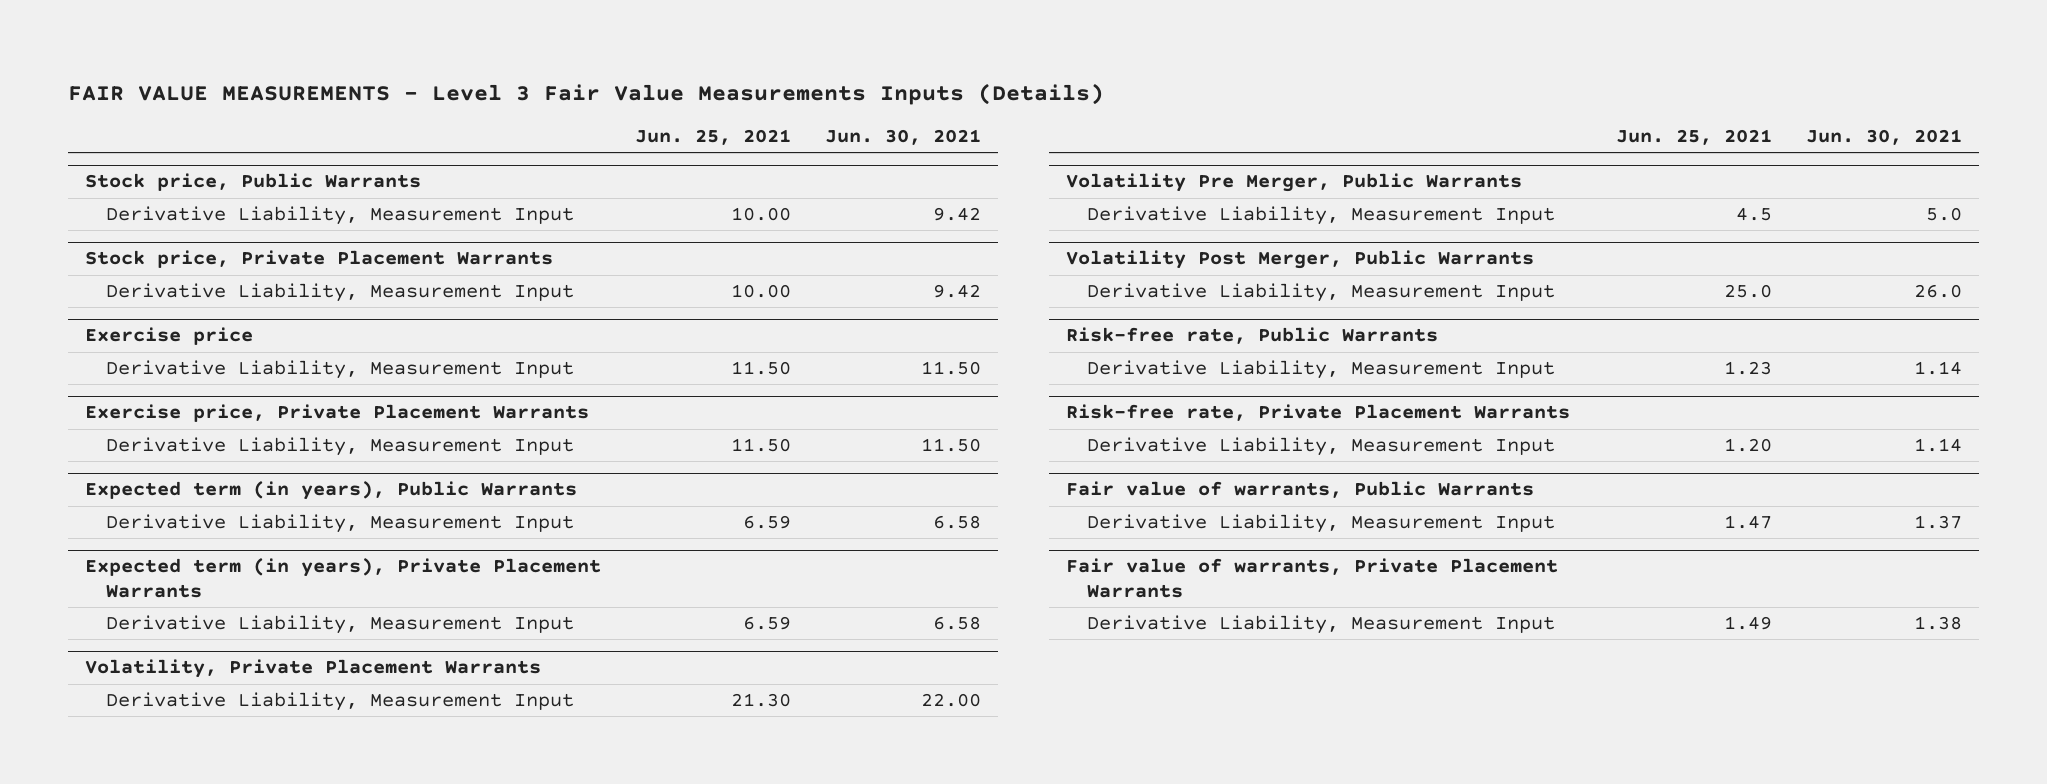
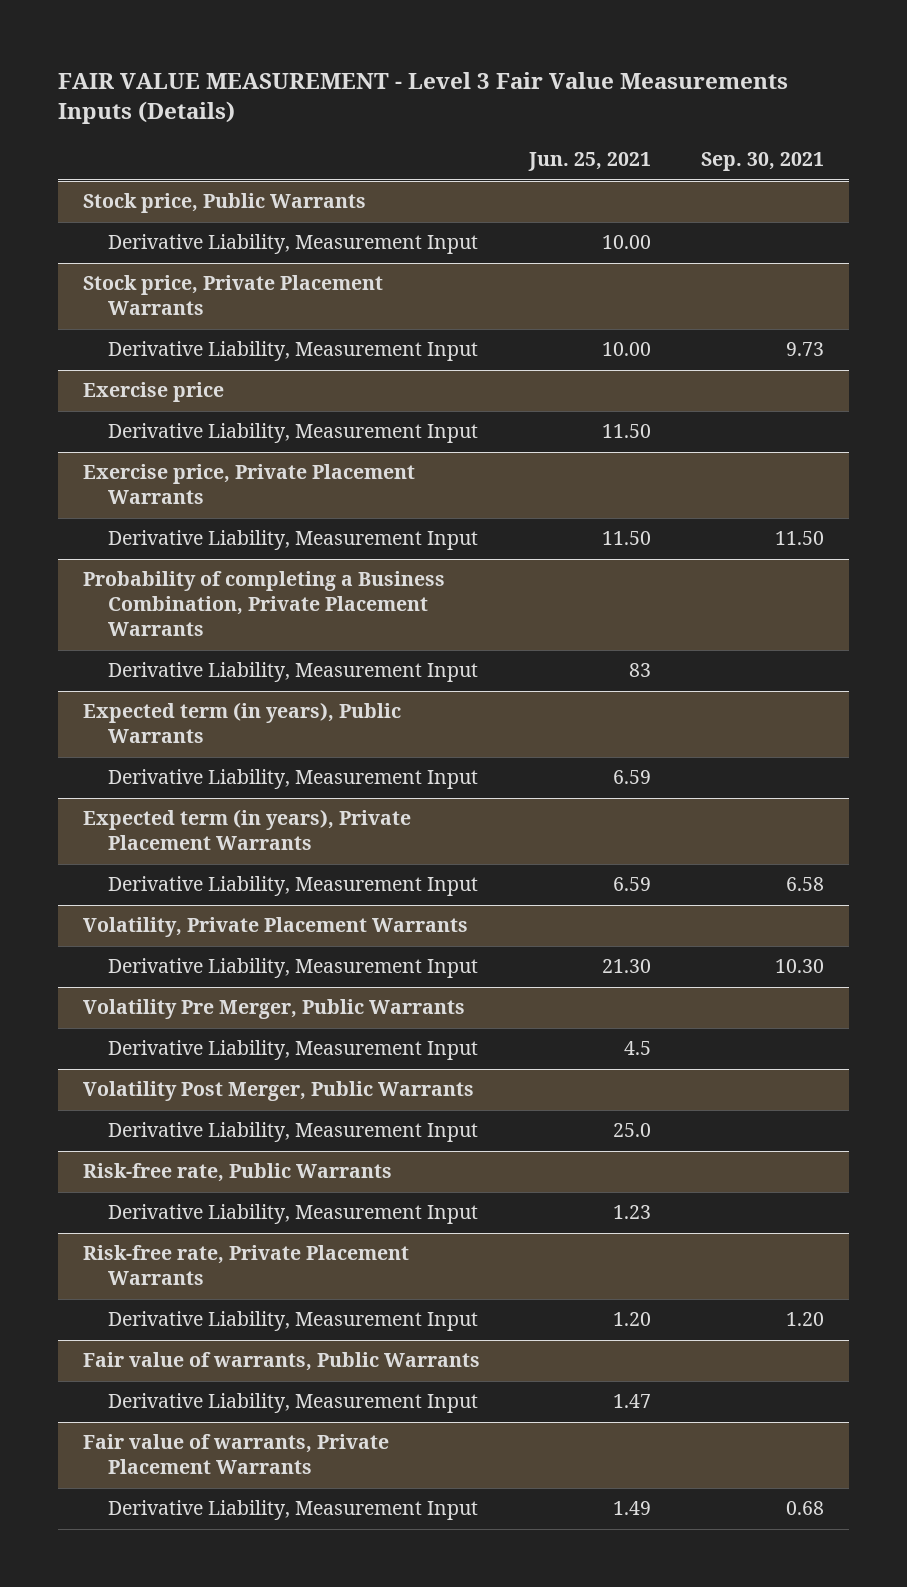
[68,82,1105,105] FAIR VALUE MEASUREMENTS - Level 3 Fair Value Measurements Inputs (Details) -> [58,71,789,125] FAIR VALUE MEASUREMENT - Level 3 Fair Value Measurements Inputs (Details)
[825,129,982,146] Jun. 30, 2021 -> none
none -> [701,152,825,172] Sep. 30, 2021
none -> [82,571,445,637] Probability of completing a Business Combination, Private Placement Warrants
none -> [107,662,478,683] Derivative Liability, Measurement Input

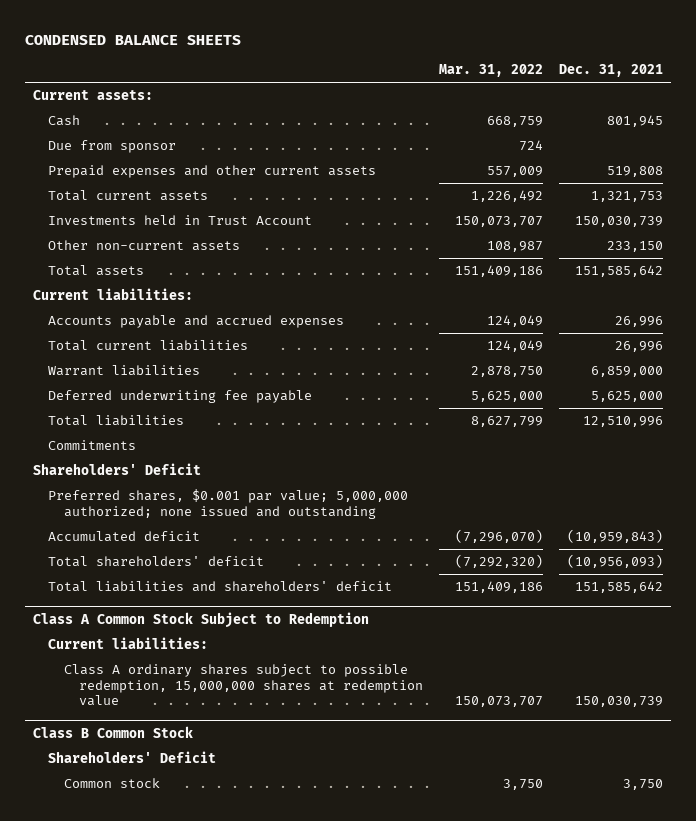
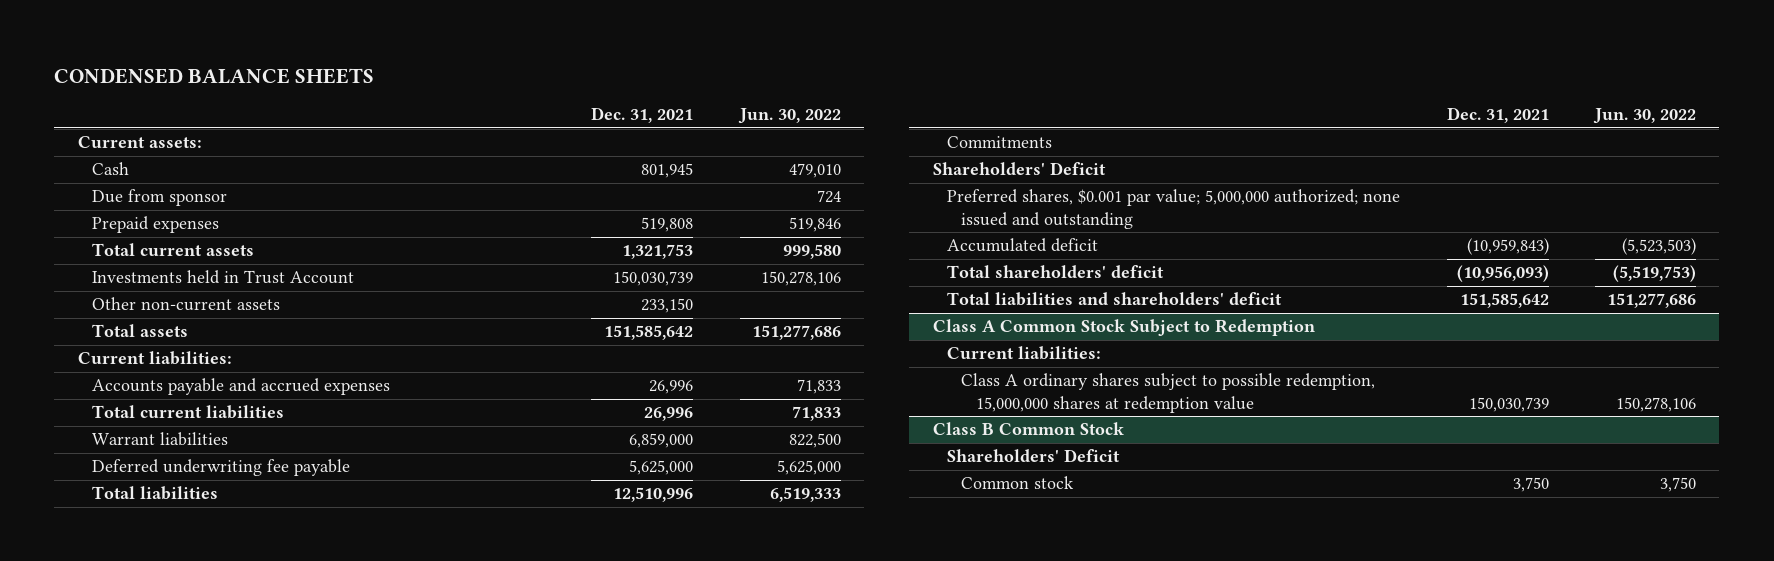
[439,64,544,78] Mar. 31, 2022 -> none
none -> [737,108,841,125] Jun. 30, 2022
[48,164,377,178] Prepaid expenses and other current assets -> [91,216,219,234] Prepaid expenses

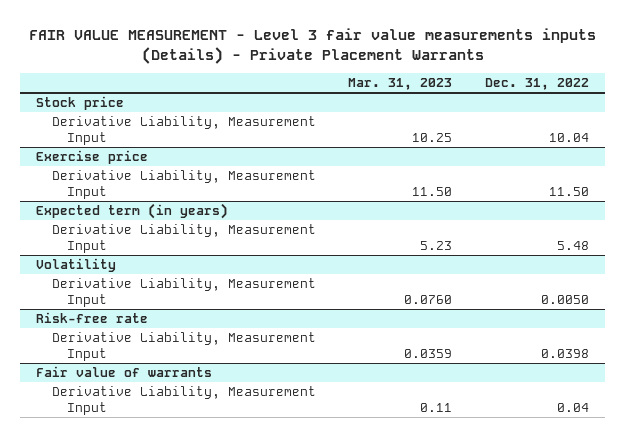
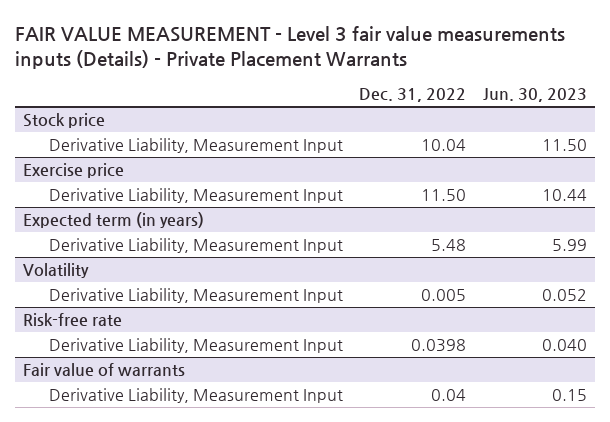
[348,78,453,91] Mar. 31, 2023 -> none
none -> [482,88,587,103] Jun. 30, 2023
[540,295,589,305] 0.0050 -> [421,289,467,302] 0.005

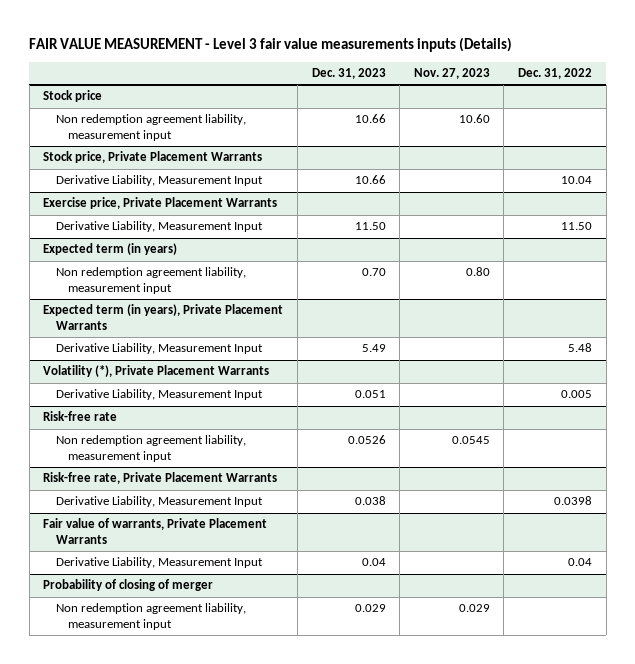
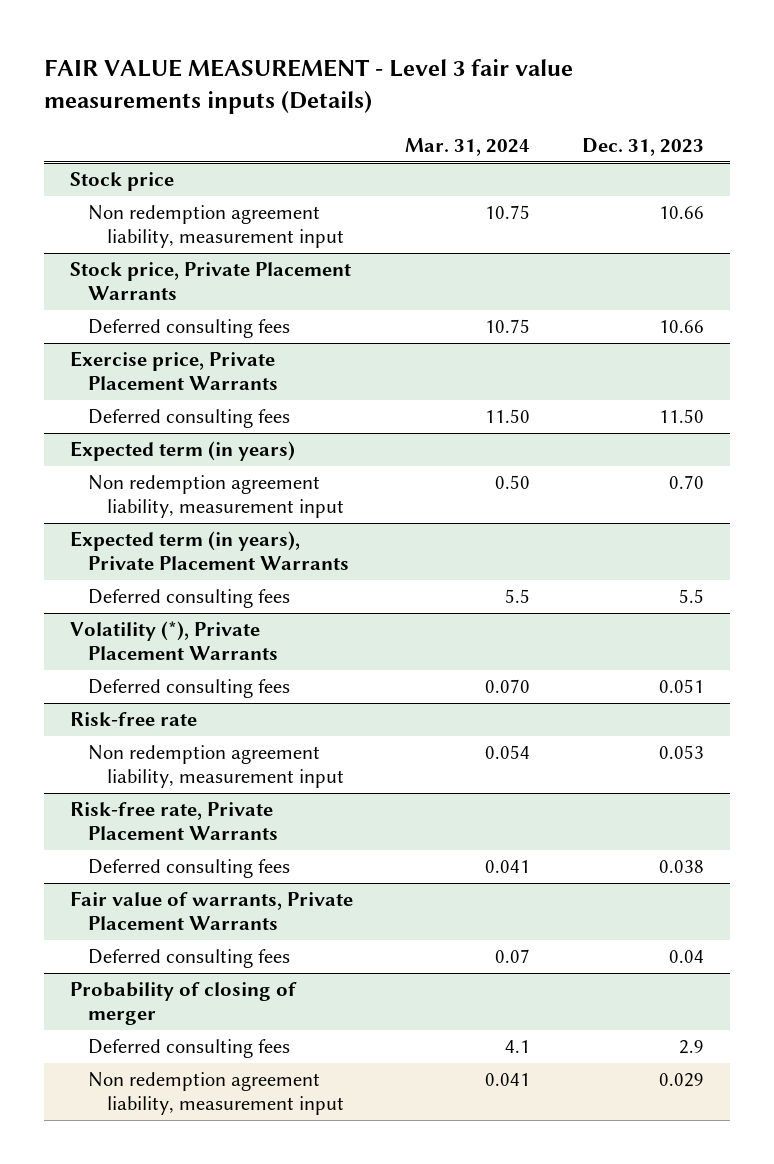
[413,68,490,80] Nov. 27, 2023 -> none
[517,68,592,80] Dec. 31, 2022 -> none
none -> [404,138,530,157] Mar. 31, 2024
[55,175,263,187] Derivative Liability, Measurement Input -> [88,319,291,339] Deferred consulting fees
[55,221,263,233] Derivative Liability, Measurement Input -> [88,409,291,429] Deferred consulting fees
[55,343,263,355] Derivative Liability, Measurement Input -> none
none -> [88,589,291,609] Deferred consulting fees
[55,389,263,401] Derivative Liability, Measurement Input -> [88,679,291,699] Deferred consulting fees
[347,435,386,445] 0.0526 -> [658,745,704,760] 0.053
[55,496,263,508] Derivative Liability, Measurement Input -> [88,859,291,879] Deferred consulting fees
[55,557,263,569] Derivative Liability, Measurement Input -> [88,949,291,969] Deferred consulting fees
none -> [88,1039,291,1059] Deferred consulting fees

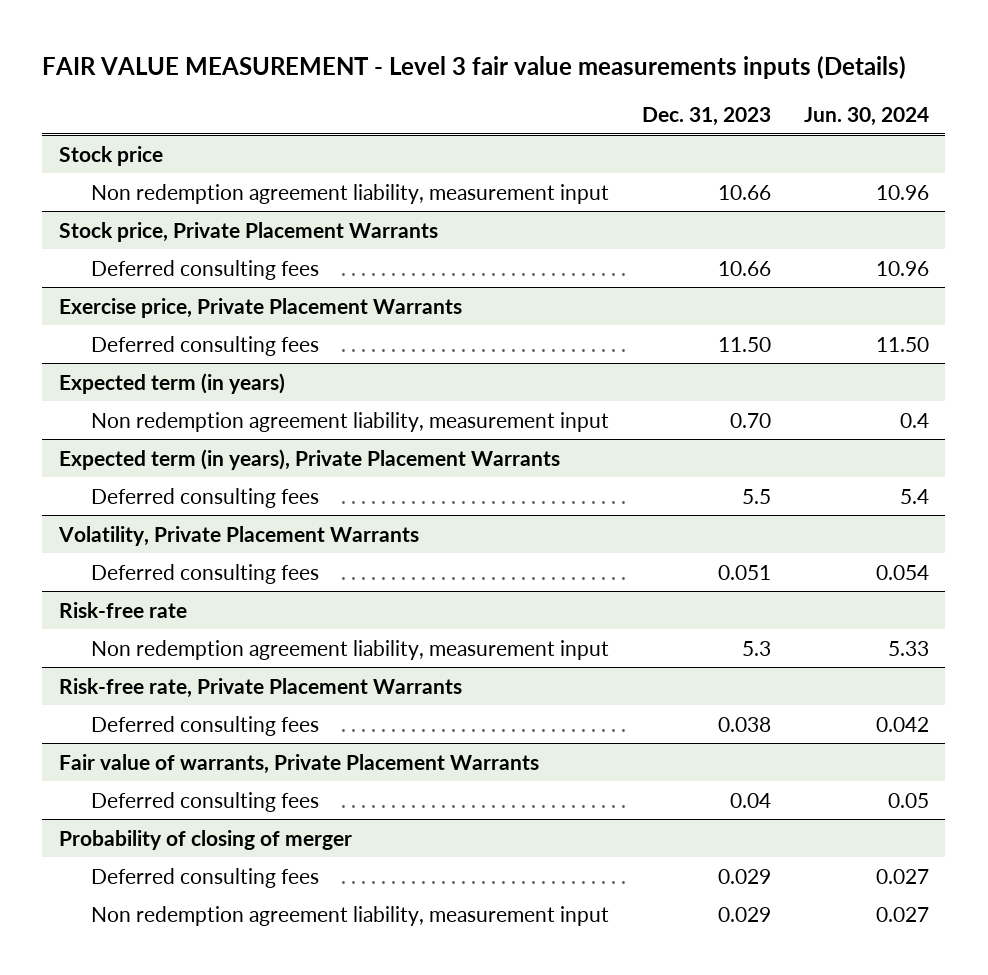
[404,138,530,157] Mar. 31, 2024 -> none
none -> [803,106,929,126] Jun. 30, 2024
[69,621,279,661] Volatility (*), Private Placement Warrants -> [57,525,419,546] Volatility, Private Placement Warrants
[658,745,704,760] 0.053 -> [742,640,772,656] 5.3
[678,1040,704,1055] 2.9 -> [718,868,772,884] 0.029

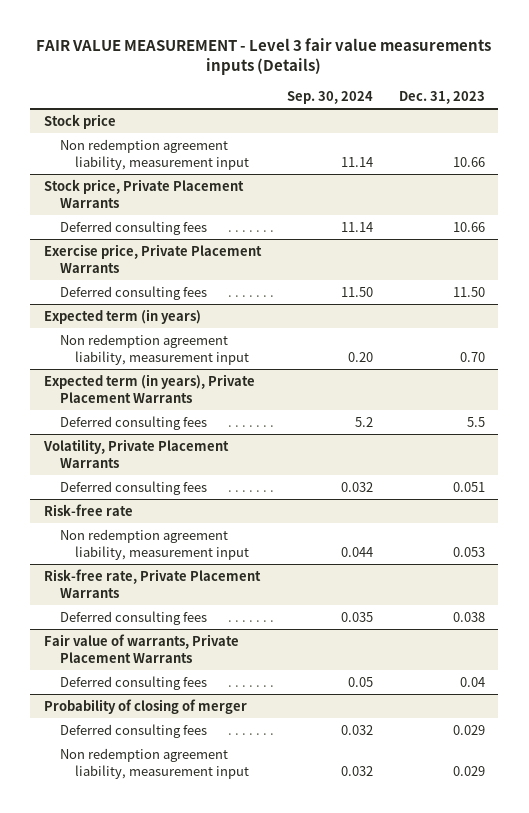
[803,106,929,126] Jun. 30, 2024 -> none
none -> [286,90,373,104] Sep. 30, 2024
[742,640,772,656] 5.3 -> [453,546,486,557] 0.053

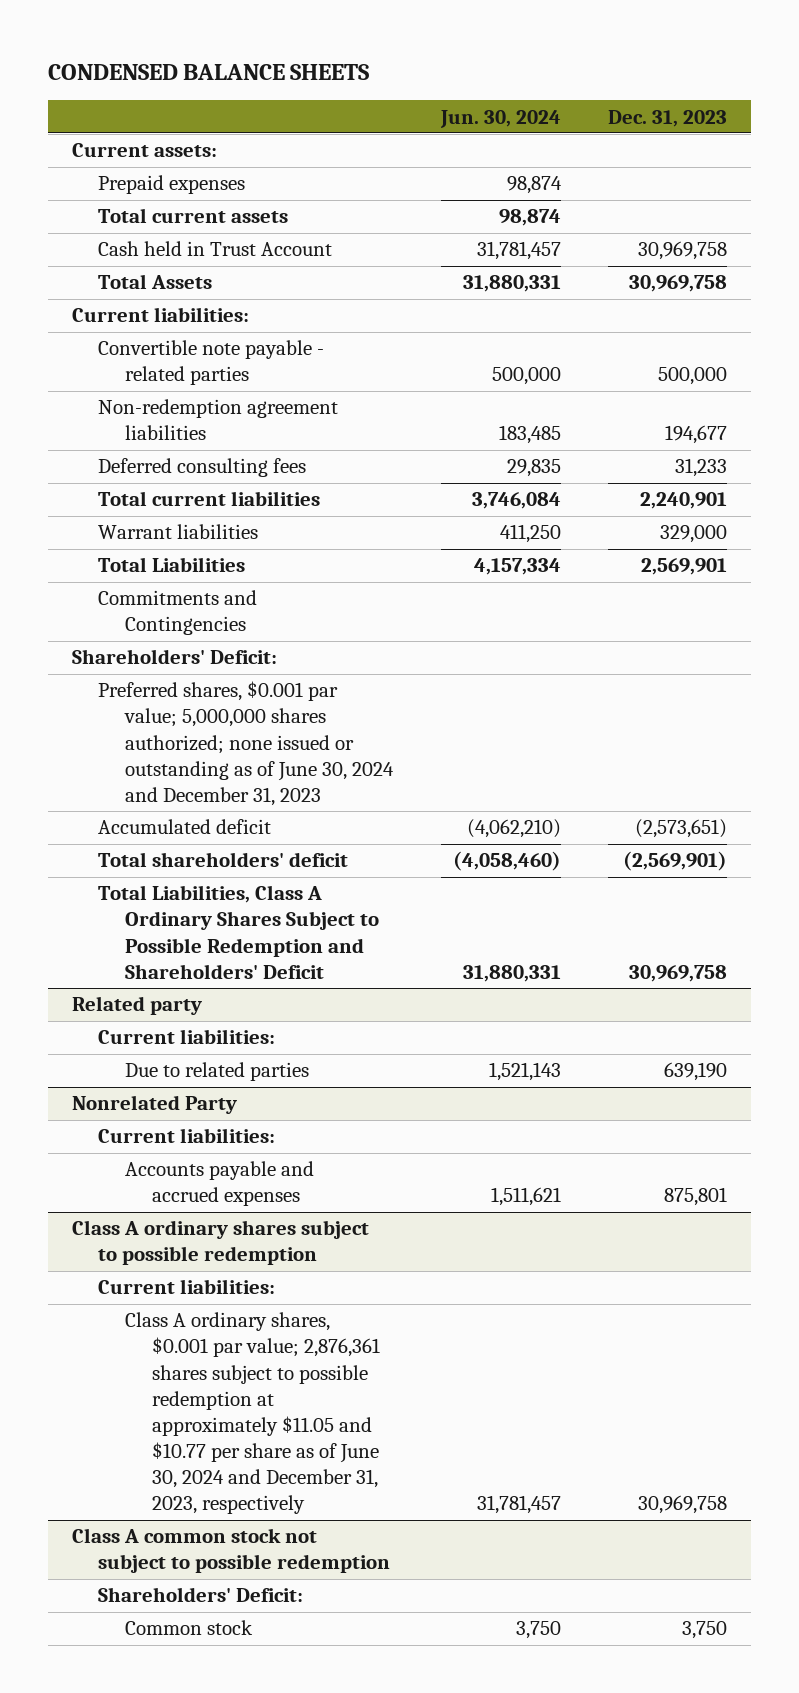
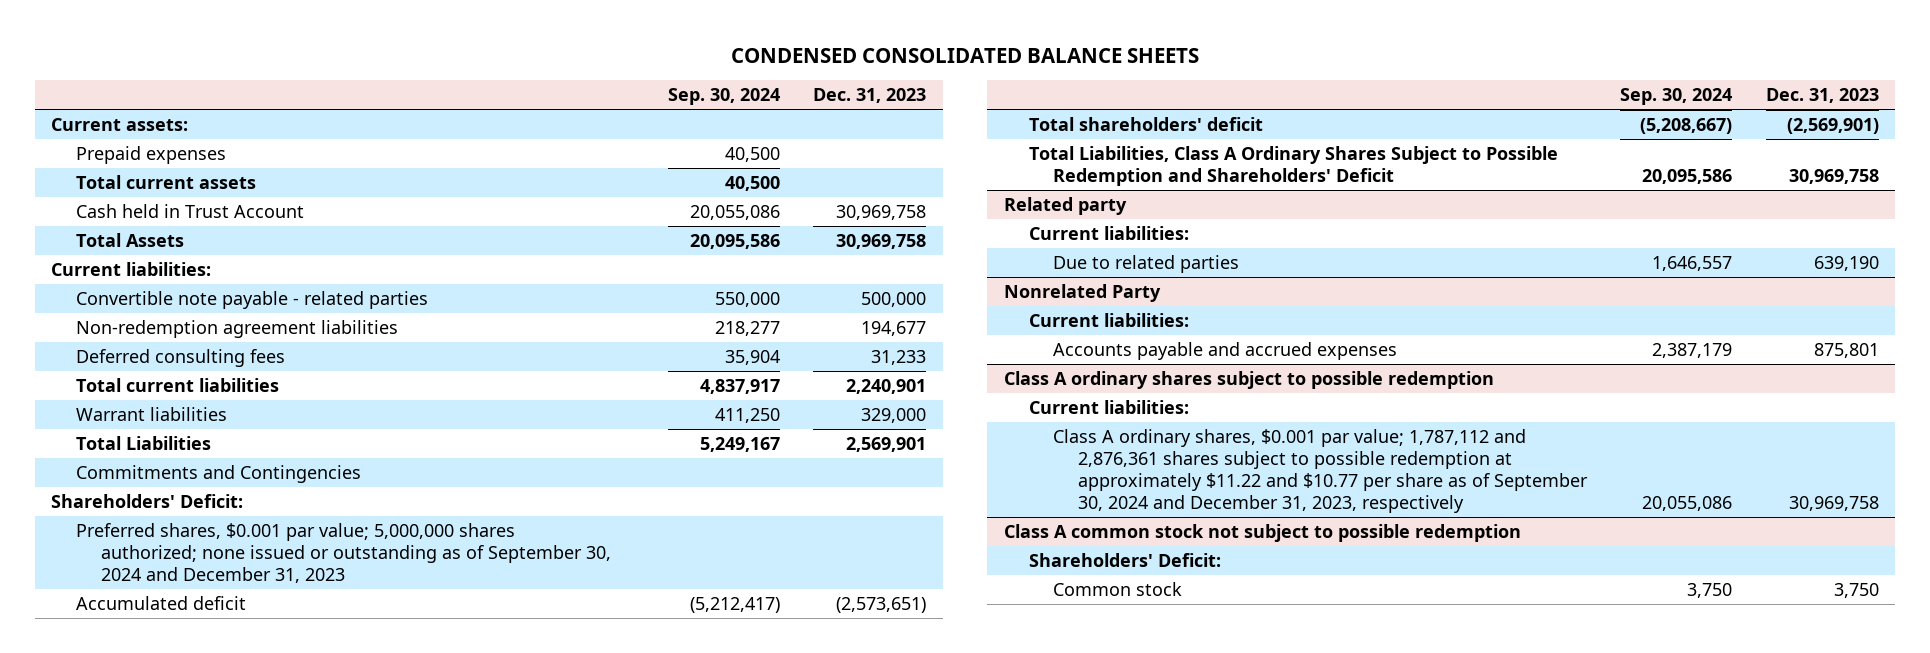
[47,63,369,80] CONDENSED BALANCE SHEETS -> [731,47,1200,63] CONDENSED CONSOLIDATED BALANCE SHEETS
[439,109,561,128] Jun. 30, 2024 -> none
none -> [667,88,780,106] Sep. 30, 2024
[98,681,394,806] Preferred shares, $0.001 par value; 5,000,000 shares authorized; none issued or outstanding as of June 30, 2024 and December 31, 2023 -> [76,522,611,584] Preferred shares, $0.001 par value; 5,000,000 shares authorized; none issued or outstanding as of September 30, 2024 and December 31, 2023
[124,1312,380,1515] Class A ordinary shares, $0.001 par value; 2,876,361 shares subject to possible redemption at approximately $11.05 and $10.77 per share as of June 30, 2024 and December 31, 2023, respectively -> [1053,428,1588,514] Class A ordinary shares, $0.001 par value; 1,787,112 and 2,876,361 shares subject to possible redemption at approximately $11.22 and $10.77 per share as of September 30, 2024 and December 31, 2023, respectively

